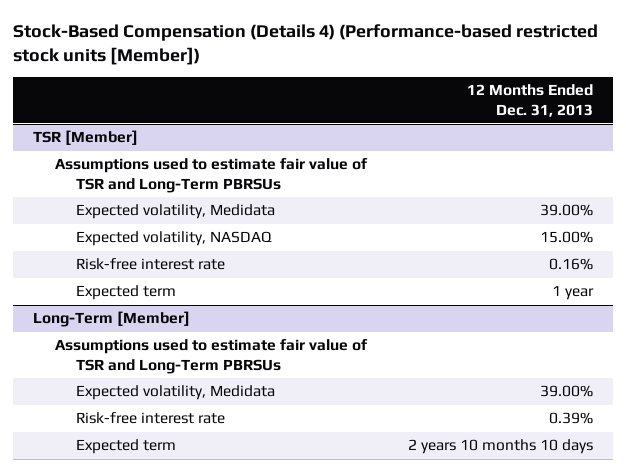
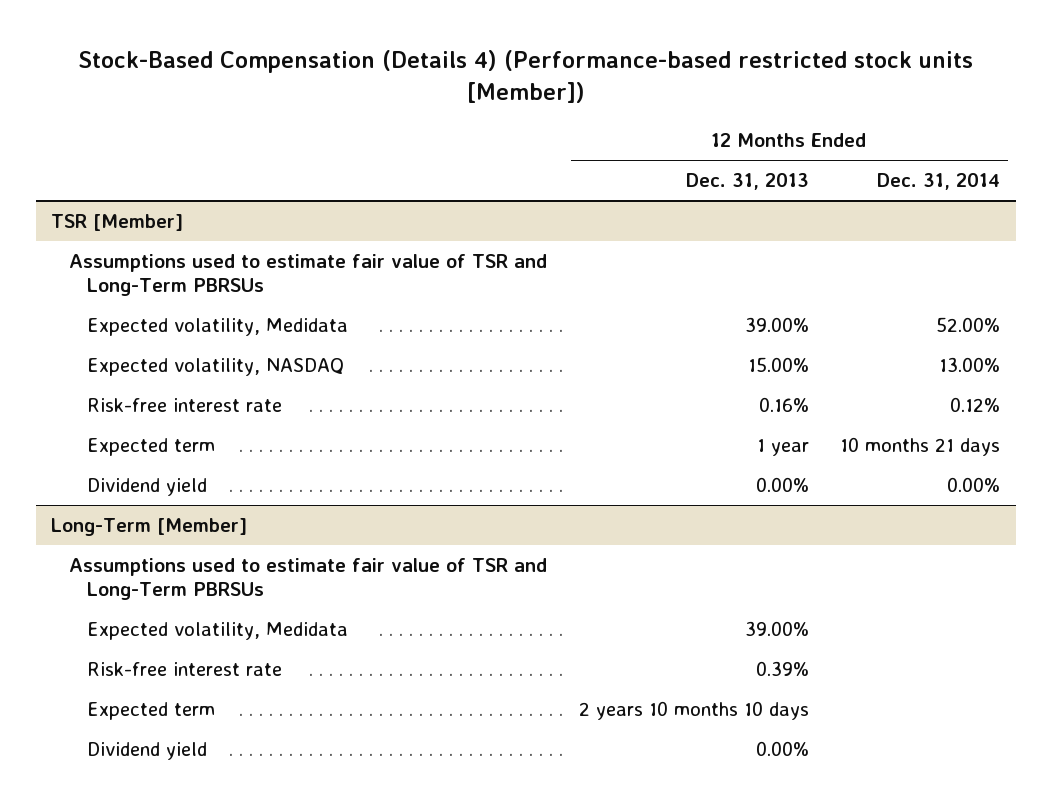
none -> [877,173,1001,191] Dec. 31, 2014
none -> [86,477,207,496] Dividend yield
none -> [86,741,207,760] Dividend yield

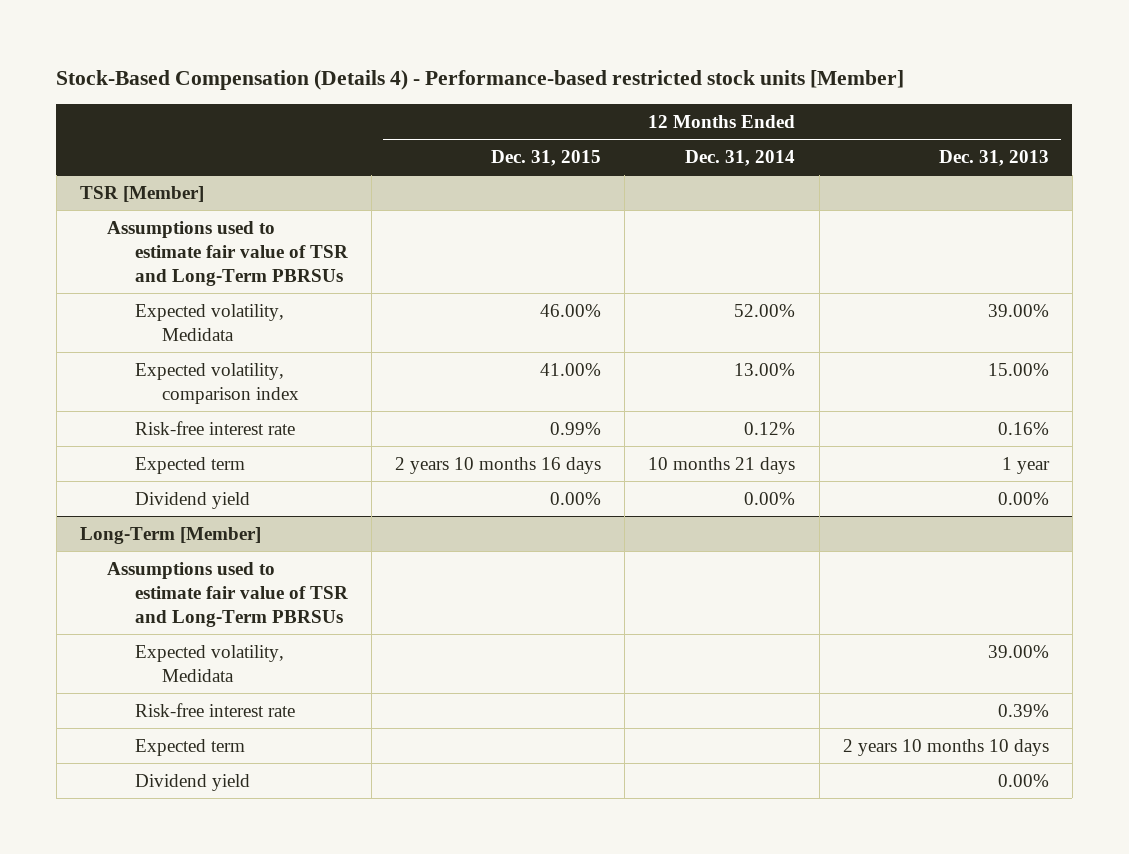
[77,49,973,103] Stock-Based Compensation (Details 4) (Performance-based restricted stock units [Member]) -> [56,70,905,91] Stock-Based Compensation (Details 4) - Performance-based restricted stock units [Member]
none -> [491,149,602,166] Dec. 31, 2015
[86,357,344,376] Expected volatility, NASDAQ -> [134,362,300,404] Expected volatility, comparison index

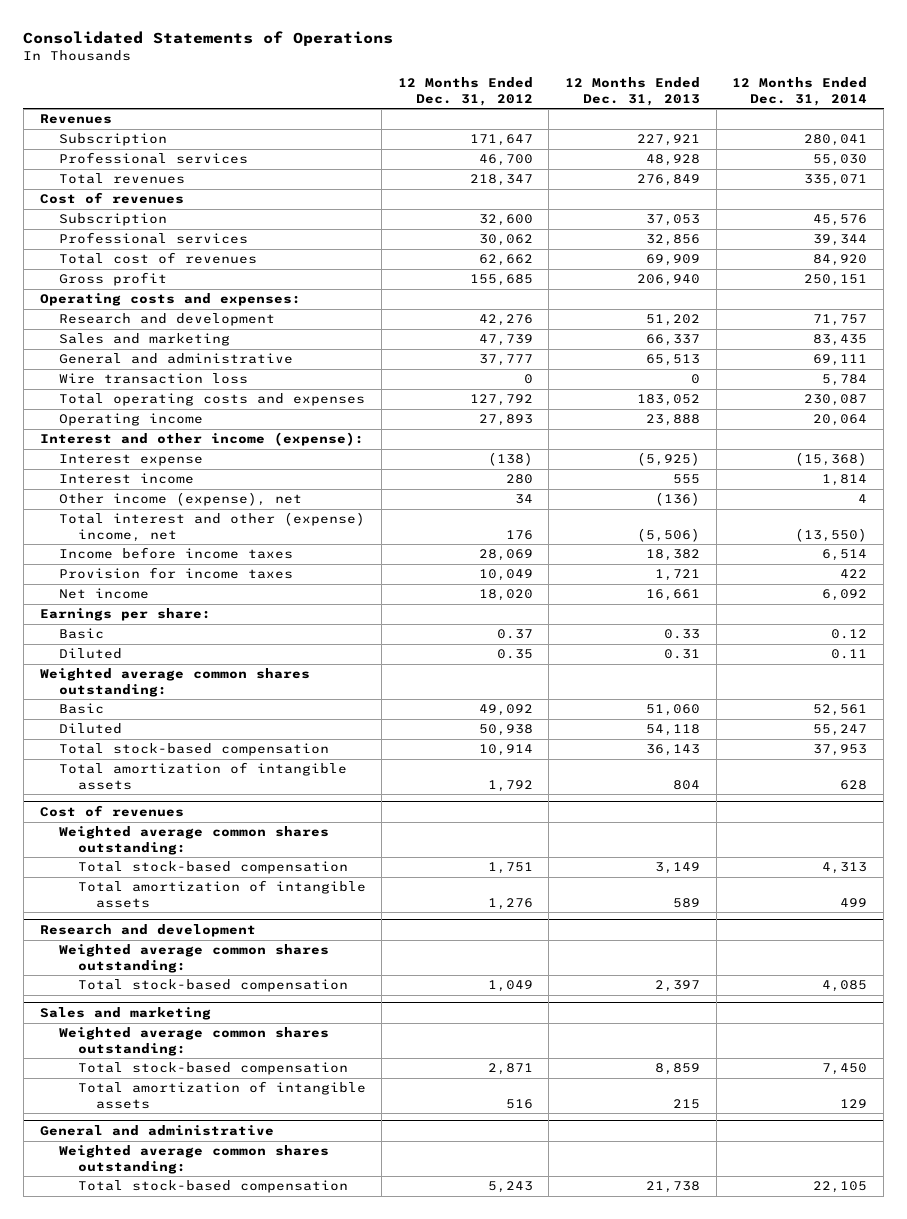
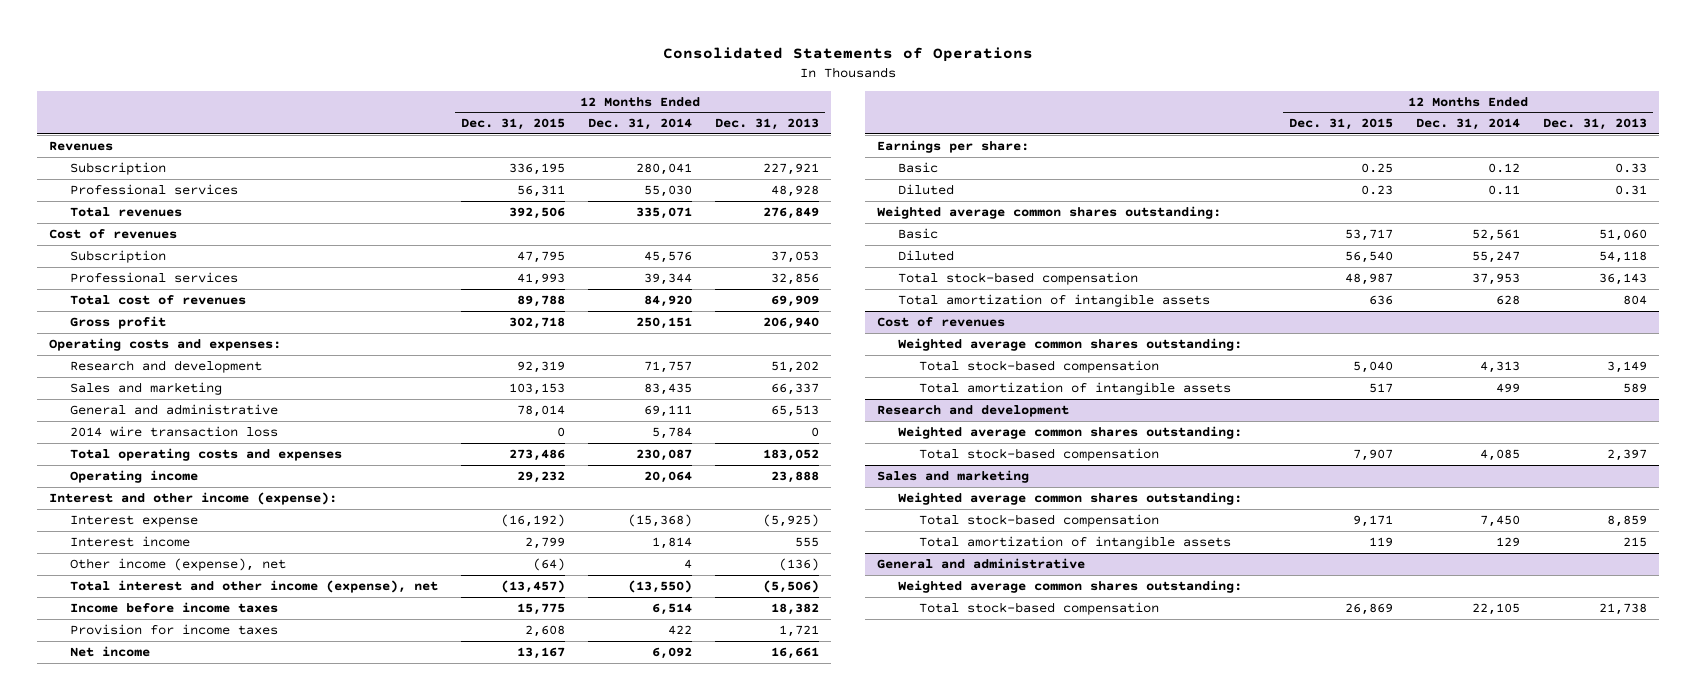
[397,77,533,106] 12 Months Ended Dec. 31, 2012 -> none
none -> [461,118,566,131] Dec. 31, 2015
[58,373,248,385] Wire transaction loss -> [69,425,278,437] 2014 wire transaction loss
[58,512,365,542] Total interest and other (expense) income, net -> [69,579,438,593] Total interest and other income (expense), net

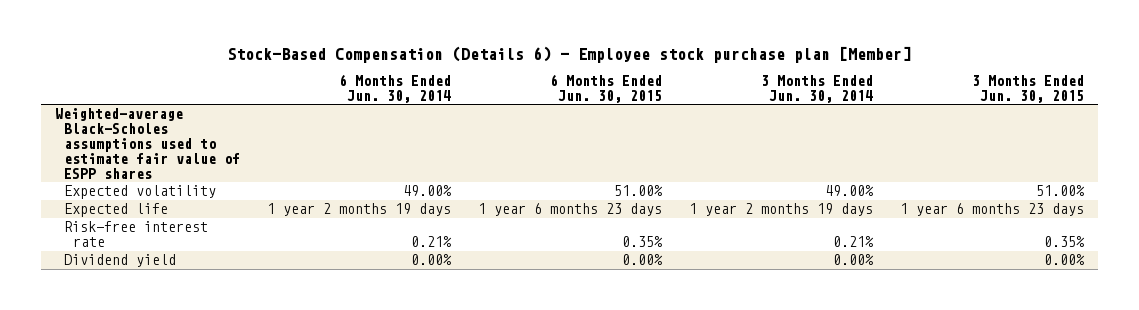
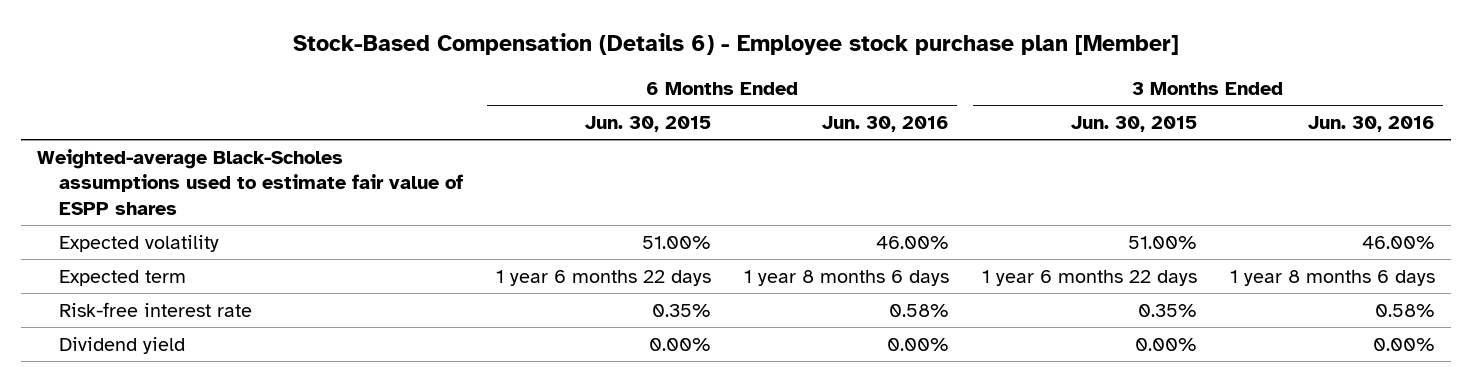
[338,73,451,103] 6 Months Ended Jun. 30, 2014 -> none
[761,74,874,103] 3 Months Ended Jun. 30, 2014 -> none
none -> [821,116,949,133] Jun. 30, 2016
none -> [1307,116,1435,133] Jun. 30, 2016
[63,203,168,218] Expected life -> [58,269,186,286] Expected term
[477,203,662,217] 1 year 6 months 23 days -> [495,269,711,286] 1 year 6 months 22 days
[900,203,1085,217] 1 year 6 months 23 days -> [981,269,1197,286] 1 year 6 months 22 days

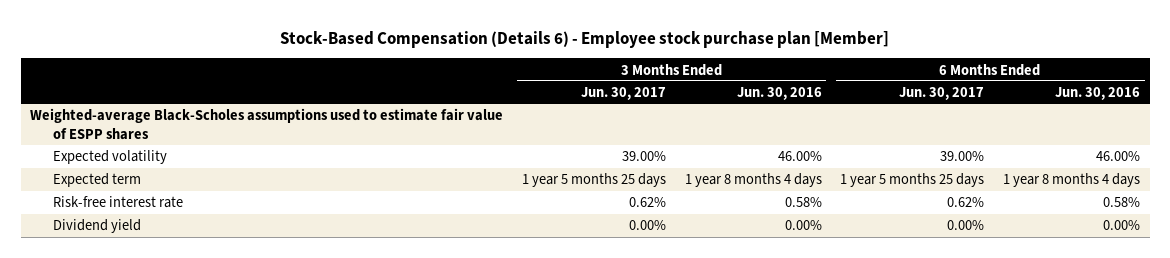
[584,116,711,133] Jun. 30, 2015 -> none
[1070,116,1197,133] Jun. 30, 2015 -> none
none -> [580,87,666,101] Jun. 30, 2017
none -> [899,87,985,101] Jun. 30, 2017
[743,269,949,286] 1 year 8 months 6 days -> [1003,173,1141,188] 1 year 8 months 4 days
[1229,269,1435,286] 1 year 8 months 6 days -> [684,173,822,188] 1 year 8 months 4 days

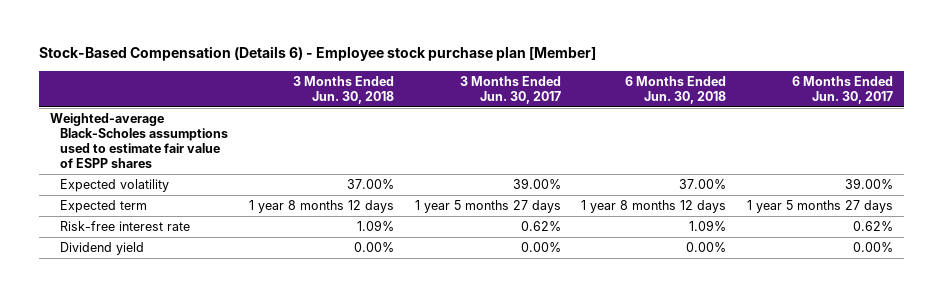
[736,87,822,101] Jun. 30, 2016 -> none
[1055,87,1141,101] Jun. 30, 2016 -> none
none -> [292,75,394,104] 3 Months Ended Jun. 30, 2018
none -> [625,75,727,104] 6 Months Ended Jun. 30, 2018
[521,173,666,188] 1 year 5 months 25 days -> [414,200,561,214] 1 year 5 months 27 days
[840,173,985,188] 1 year 5 months 25 days -> [747,200,894,214] 1 year 5 months 27 days

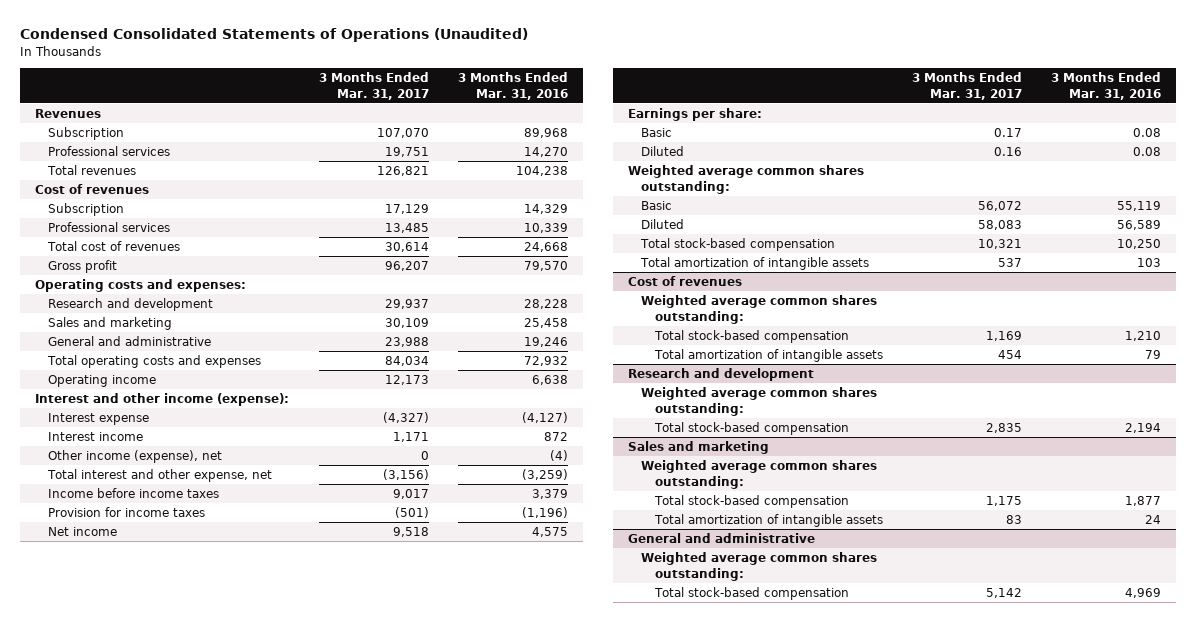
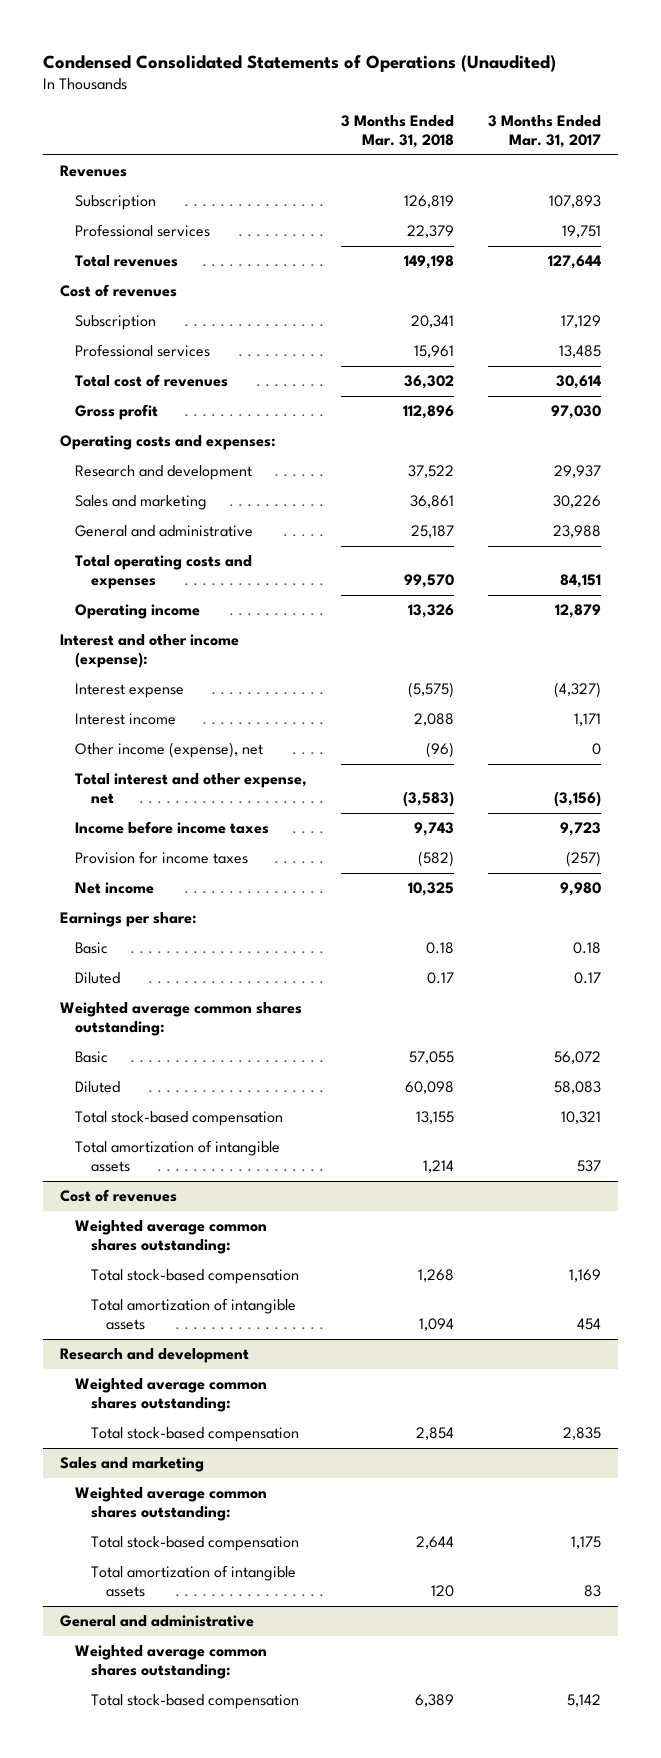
[458,72,569,100] 3 Months Ended Mar. 31, 2016 -> none
none -> [341,114,455,148] 3 Months Ended Mar. 31, 2018
[376,128,429,139] 107,070 -> [549,195,602,209] 107,893
[376,166,429,177] 126,821 -> [548,255,602,270] 127,644
[384,261,429,272] 96,207 -> [551,405,602,420] 97,030
[384,318,429,329] 30,109 -> [553,495,602,509] 30,226
[384,356,429,367] 84,034 -> [560,574,602,589] 84,151
[384,375,429,386] 12,173 -> [555,604,602,619] 12,879
[392,489,429,500] 9,017 -> [560,822,602,837] 9,723
[394,507,429,519] (501) -> [566,851,602,868] (257)
[392,527,429,538] 9,518 -> [560,882,602,897] 9,980
[993,128,1022,138] 0.17 -> [573,942,602,955] 0.18
[993,147,1022,157] 0.16 -> [574,972,602,985] 0.17

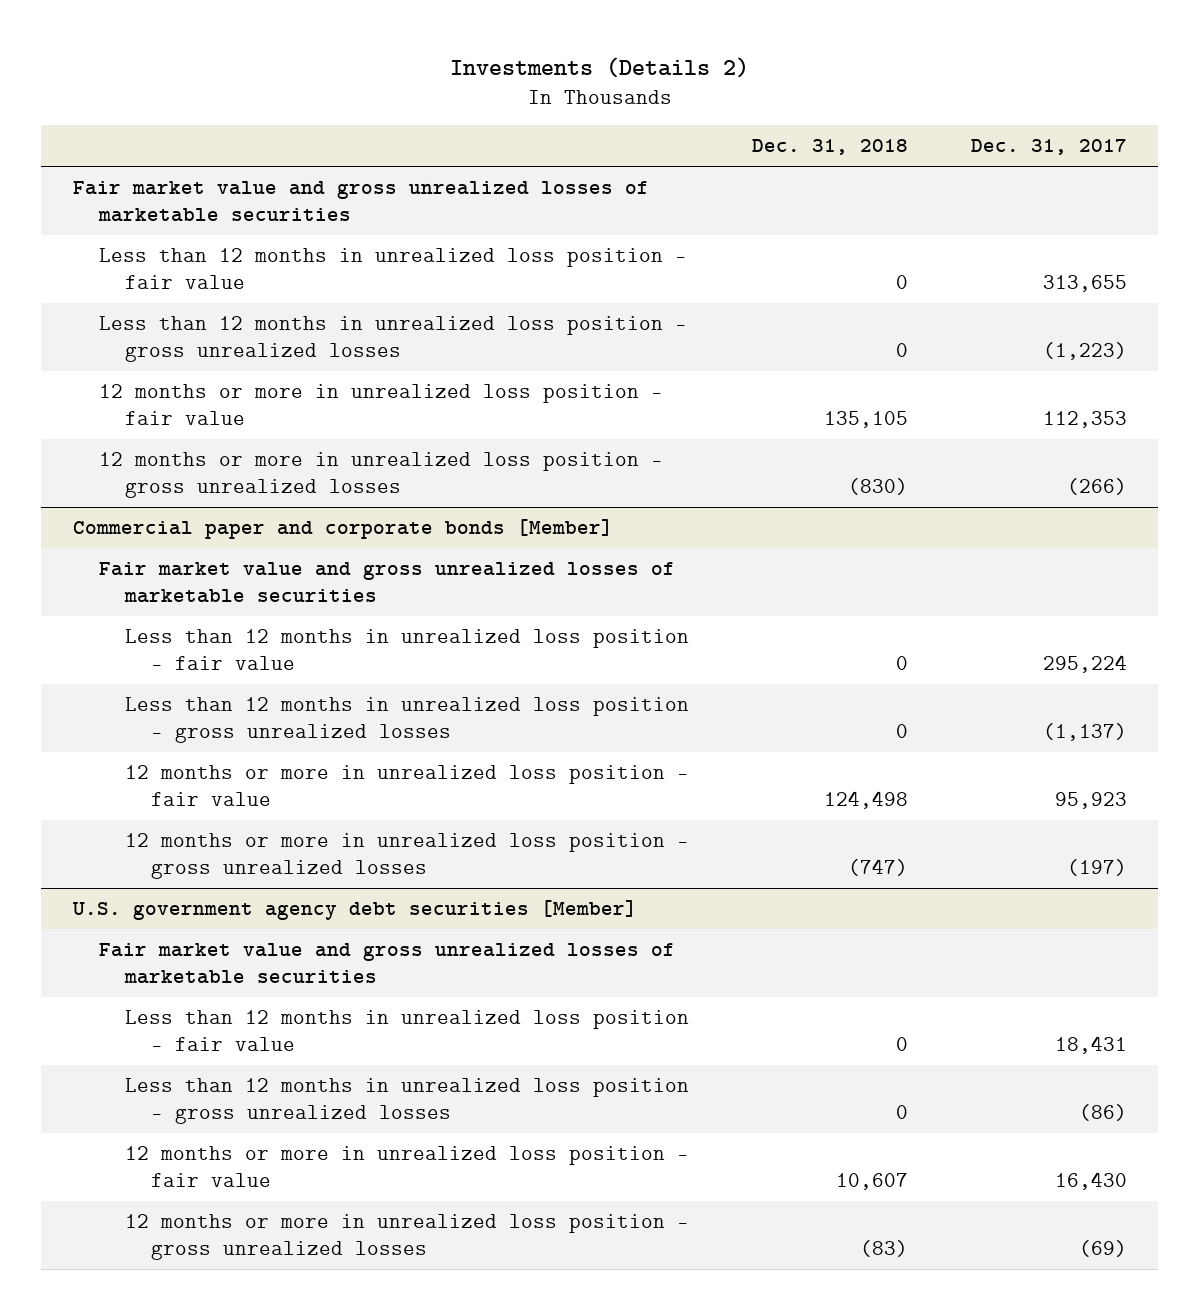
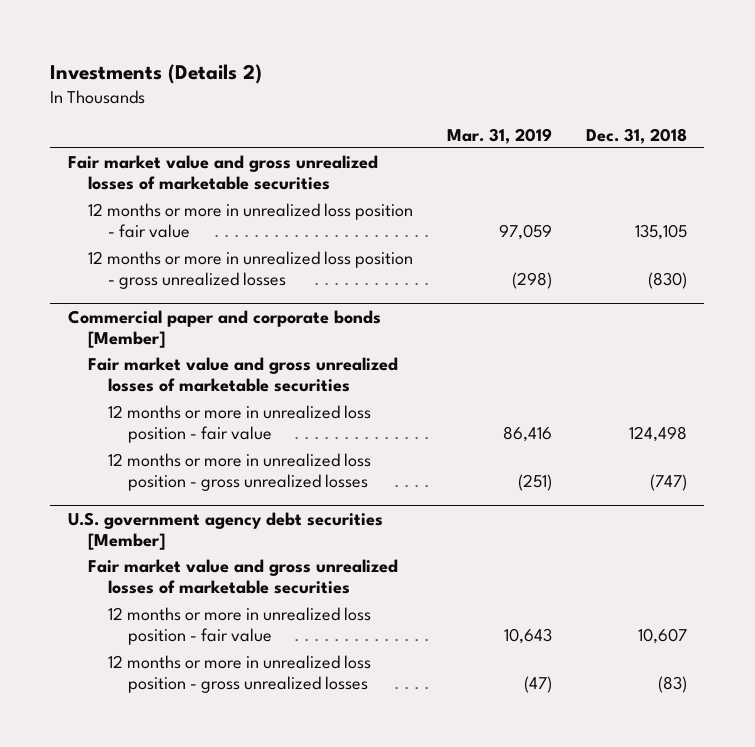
[970,139,1127,156] Dec. 31, 2017 -> none
none -> [446,127,552,144] Mar. 31, 2019
[99,248,688,289] Less than 12 months in unrealized loss position - fair value -> none
[99,316,688,362] Less than 12 months in unrealized loss position - gross unrealized losses -> none
[125,629,690,670] Less than 12 months in unrealized loss position - fair value -> none
[125,697,690,743] Less than 12 months in unrealized loss position - gross unrealized losses -> none
[125,1010,690,1051] Less than 12 months in unrealized loss position - fair value -> none
[125,1078,690,1124] Less than 12 months in unrealized loss position - gross unrealized losses -> none

